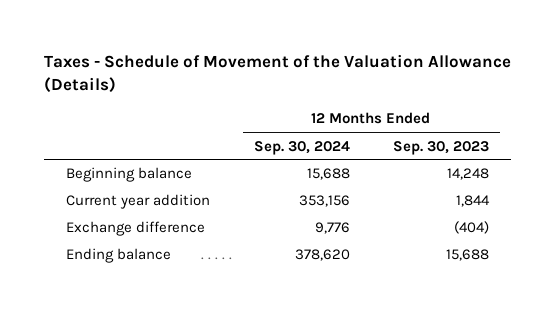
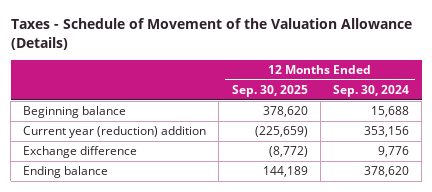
[393,140,490,155] Sep. 30, 2023 -> none
none -> [231,85,308,98] Sep. 30, 2025
[65,194,210,210] Current year addition -> [23,126,207,139] Current year (reduction) addition

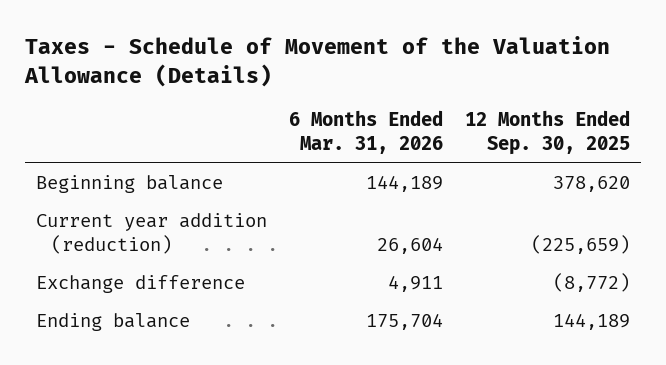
[332,85,409,98] Sep. 30, 2024 -> none
none -> [289,110,444,155] 6 Months Ended Mar. 31, 2026
[23,126,207,139] Current year (reduction) addition -> [36,213,268,255] Current year addition (reduction)

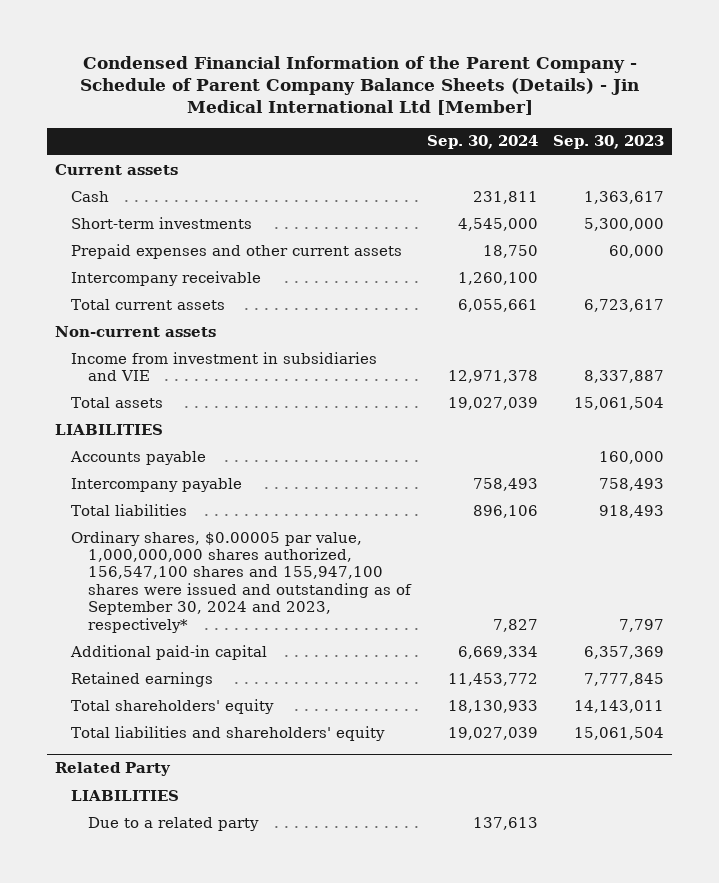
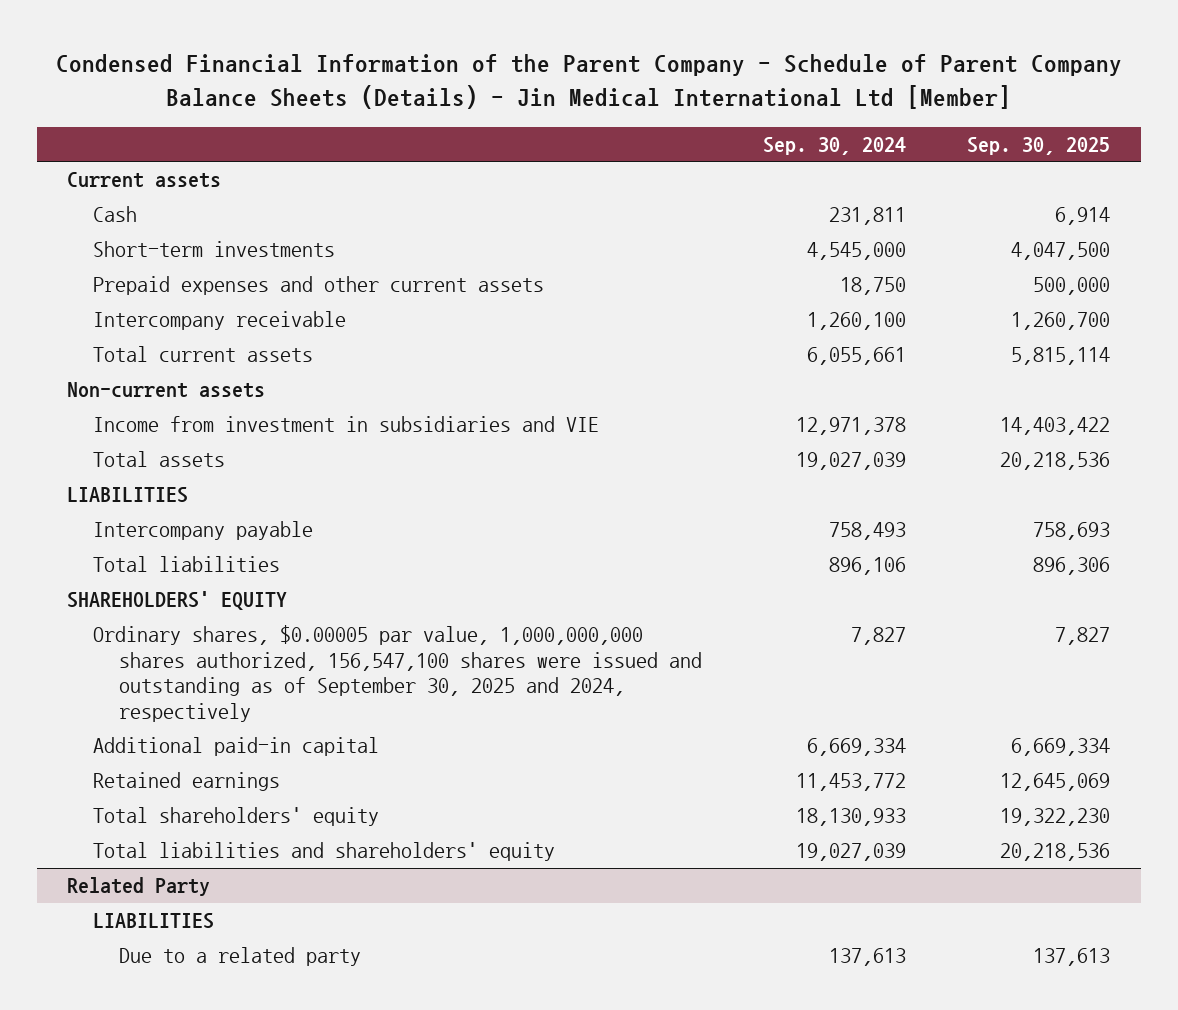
[553,135,665,150] Sep. 30, 2023 -> none
none -> [967,136,1111,155] Sep. 30, 2025
[70,450,207,465] Accounts payable -> none
none -> [67,591,288,611] SHAREHOLDERS' EQUITY
[71,530,412,633] Ordinary shares, $0.00005 par value, 1,000,000,000 shares authorized, 156,547,100 shares and 155,947,100 shares were issued and outstanding as of September 30, 2024 and 2023, respectively* -> [93,625,703,723] Ordinary shares, $0.00005 par value, 1,000,000,000 shares authorized, 156,547,100 shares were issued and outstanding as of September 30, 2025 and 2024, respectively

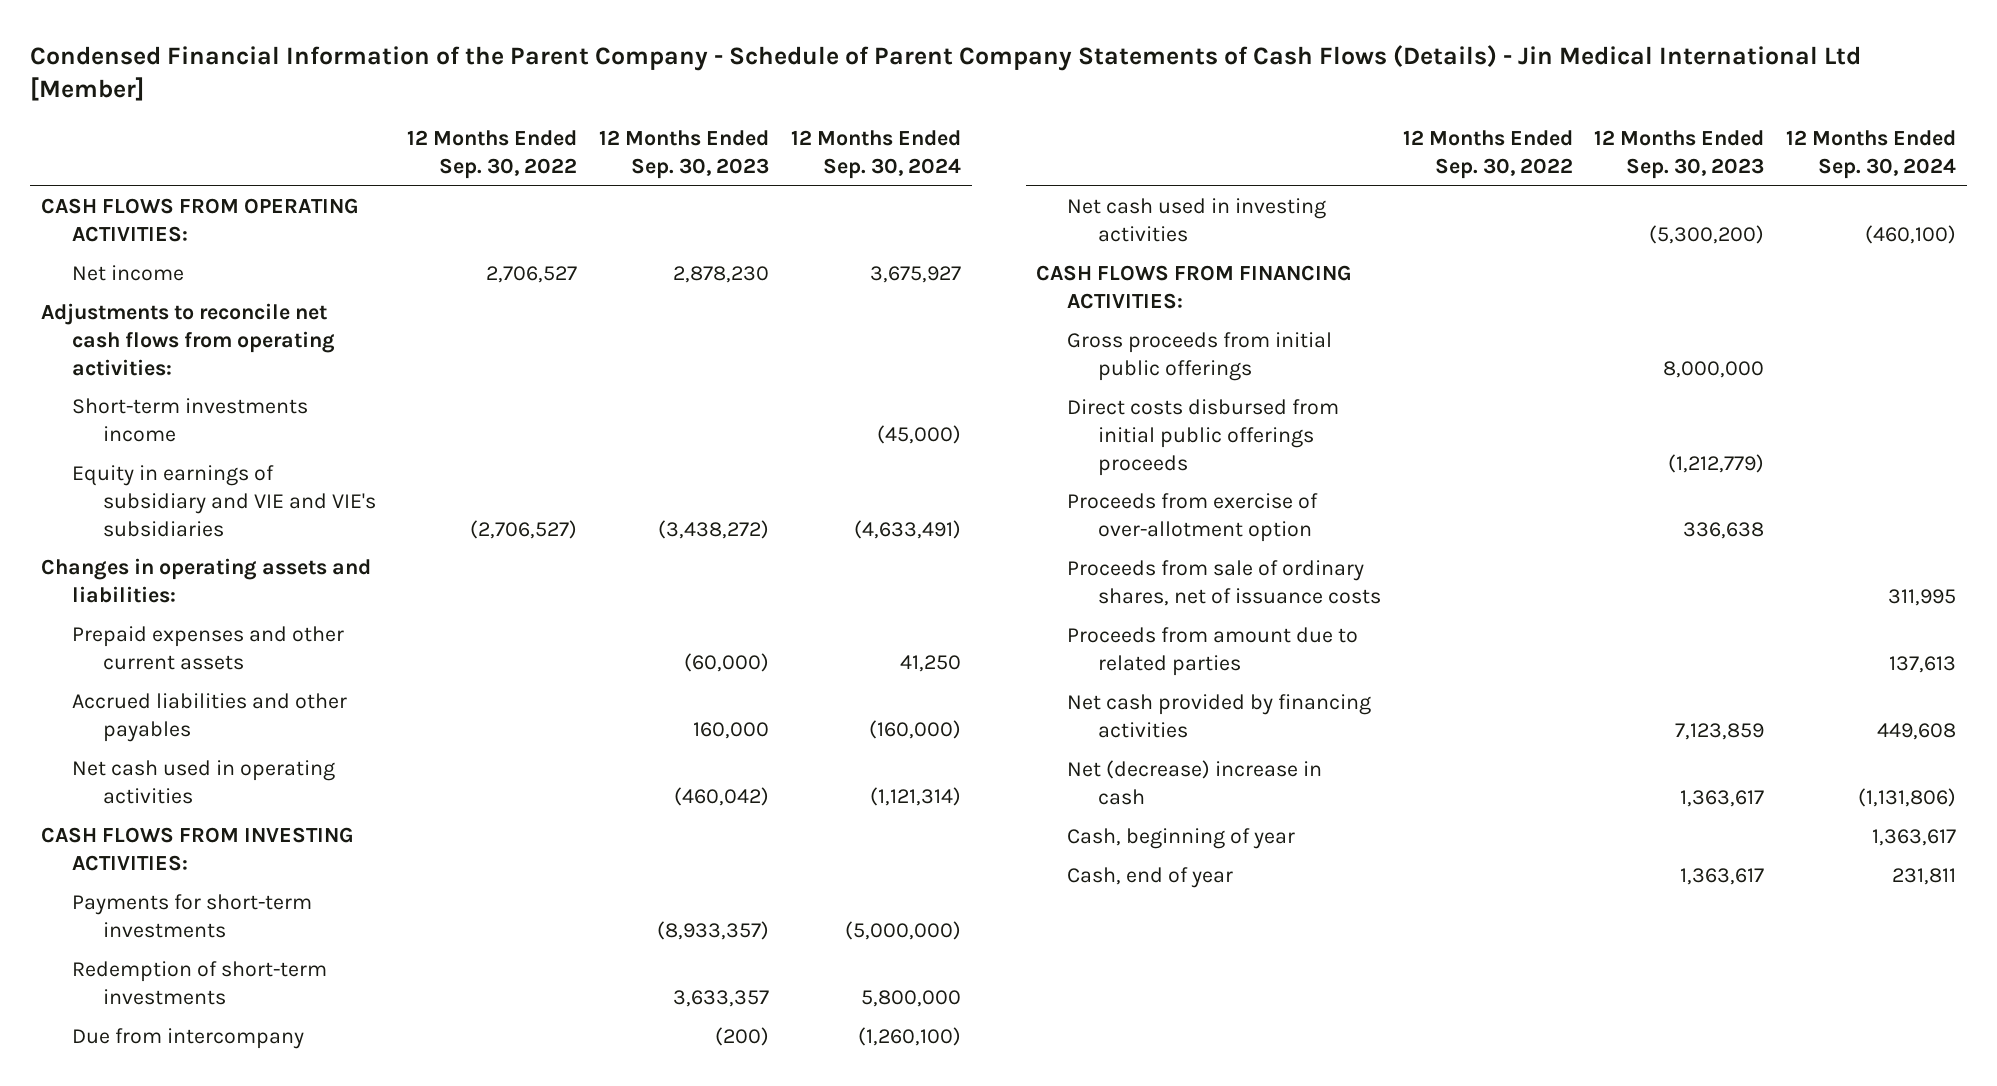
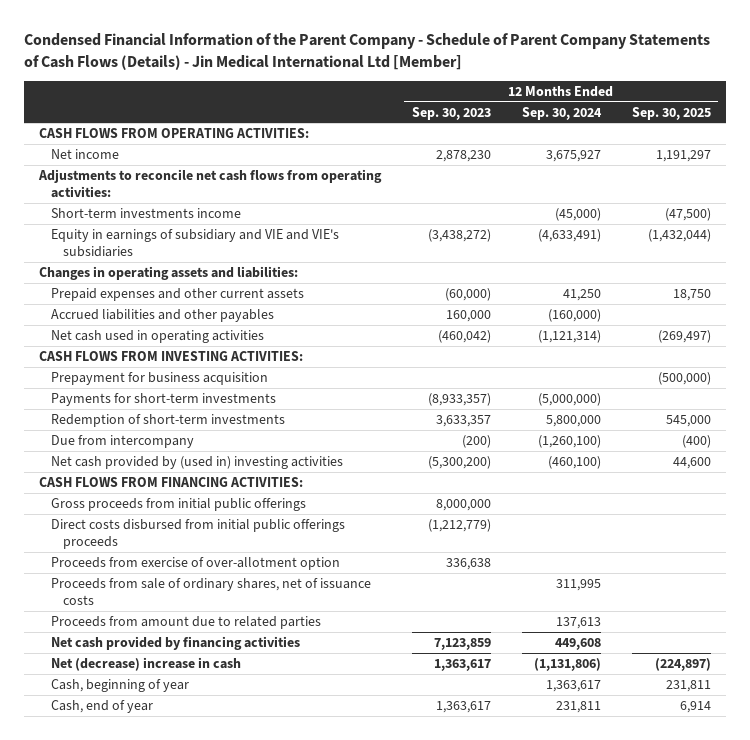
[407,130,578,180] 12 Months Ended Sep. 30, 2022 -> none
none -> [631,106,711,120] Sep. 30, 2025
none -> [51,371,269,385] Prepayment for business acquisition
[1067,198,1327,243] Net cash used in investing activities -> [51,455,344,469] Net cash provided by (used in) investing activities

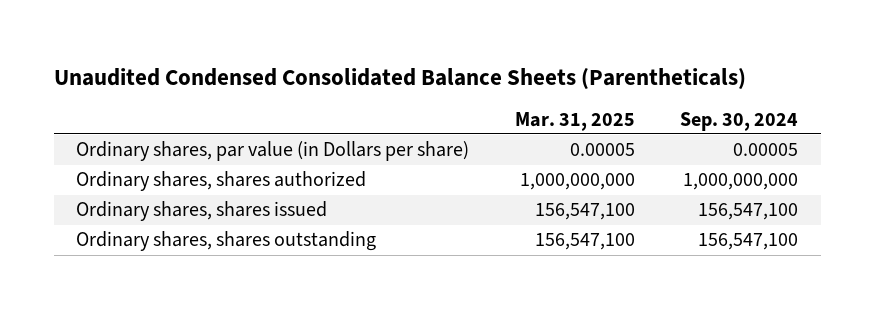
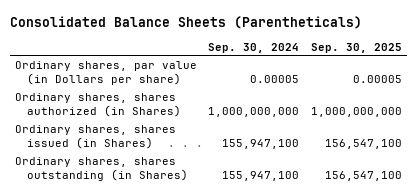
[53,67,746,90] Unaudited Condensed Consolidated Balance Sheets (Parentheticals) -> [9,16,362,30] Consolidated Balance Sheets (Parentheticals)
[514,111,635,131] Mar. 31, 2025 -> none
none -> [310,42,402,53] Sep. 30, 2025
[76,171,367,192] Ordinary shares, shares authorized -> [15,92,182,118] Ordinary shares, shares authorized (in Shares)
[76,201,328,222] Ordinary shares, shares issued -> [15,124,177,150] Ordinary shares, shares issued (in Shares)
[698,203,799,221] 156,547,100 -> [222,139,300,150] 155,947,100
[76,231,377,252] Ordinary shares, shares outstanding -> [15,156,189,182] Ordinary shares, shares outstanding (in Shares)
[698,233,799,251] 156,547,100 -> [222,171,300,182] 155,947,100

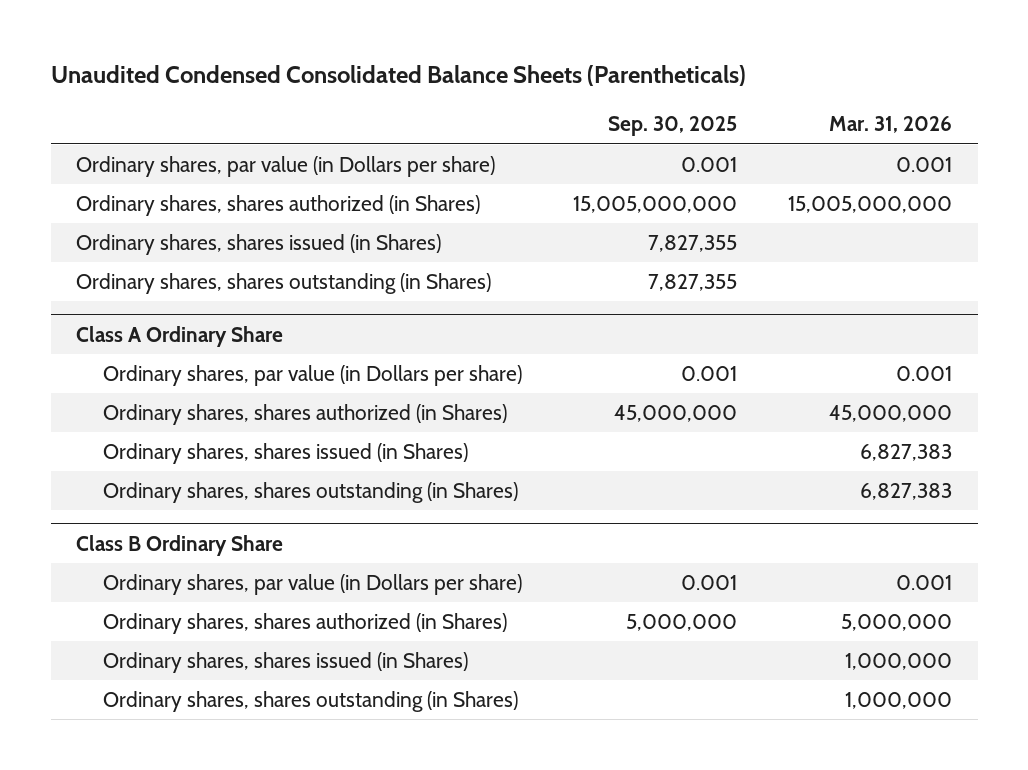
[9,16,362,30] Consolidated Balance Sheets (Parentheticals) -> [50,65,746,87] Unaudited Condensed Consolidated Balance Sheets (Parentheticals)
[208,42,300,53] Sep. 30, 2024 -> none
none -> [829,116,953,134] Mar. 31, 2026
[352,75,402,84] 0.00005 -> [680,157,737,173] 0.001
[310,107,402,118] 1,000,000,000 -> [572,196,737,214] 15,005,000,000
[324,139,402,150] 156,547,100 -> [647,235,737,253] 7,827,355
[324,171,402,182] 156,547,100 -> [647,274,737,292] 7,827,355
none -> [76,325,284,347] Class A Ordinary Share
none -> [102,365,522,387] Ordinary shares, par value (in Dollars per share)
none -> [102,404,507,426] Ordinary shares, shares authorized (in Shares)
none -> [102,443,468,465] Ordinary shares, shares issued (in Shares)
none -> [102,482,518,504] Ordinary shares, shares outstanding (in Shares)
none -> [76,534,284,556] Class B Ordinary Share
none -> [102,574,522,596] Ordinary shares, par value (in Dollars per share)
none -> [102,613,507,635] Ordinary shares, shares authorized (in Shares)
none -> [102,652,468,674] Ordinary shares, shares issued (in Shares)
none -> [102,691,518,713] Ordinary shares, shares outstanding (in Shares)

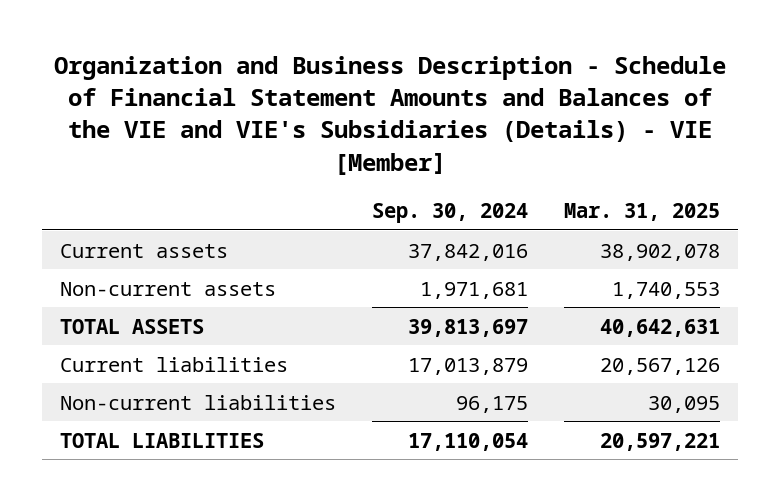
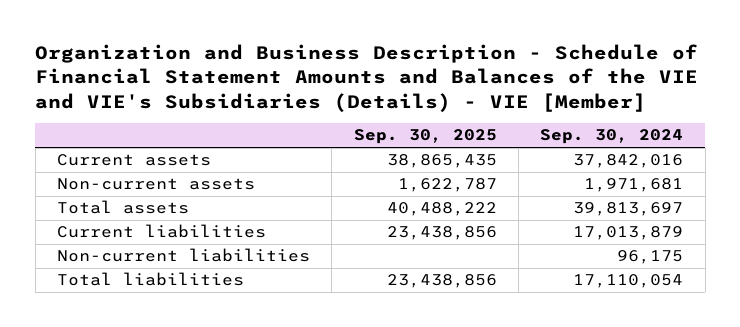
[564,202,721,221] Mar. 31, 2025 -> none
none -> [353,129,497,145] Sep. 30, 2025
[59,318,204,334] TOTAL ASSETS -> [57,200,190,215] Total assets
[59,432,264,448] TOTAL LIABILITIES -> [57,272,245,287] Total liabilities

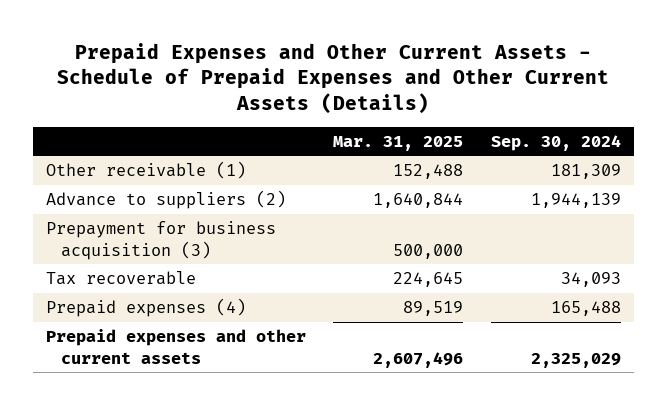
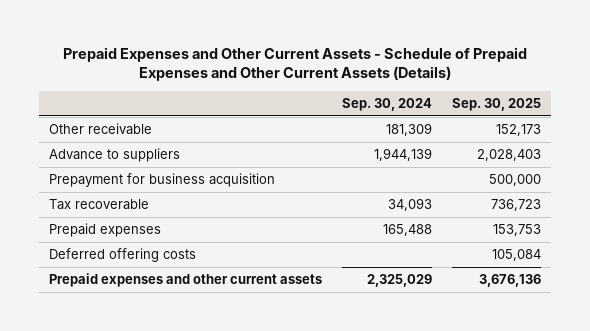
[333,135,464,151] Mar. 31, 2025 -> none
none -> [452,98,542,112] Sep. 30, 2025
[46,161,247,180] Other receivable (1) -> [48,122,152,135] Other receivable
[46,190,287,210] Advance to suppliers (2) -> [48,147,180,162] Advance to suppliers
[46,221,277,260] Prepayment for business acquisition (3) -> [48,172,275,187] Prepayment for business acquisition
[46,298,247,318] Prepaid expenses (4) -> [48,222,161,237] Prepaid expenses
none -> [48,247,196,262] Deferred offering costs

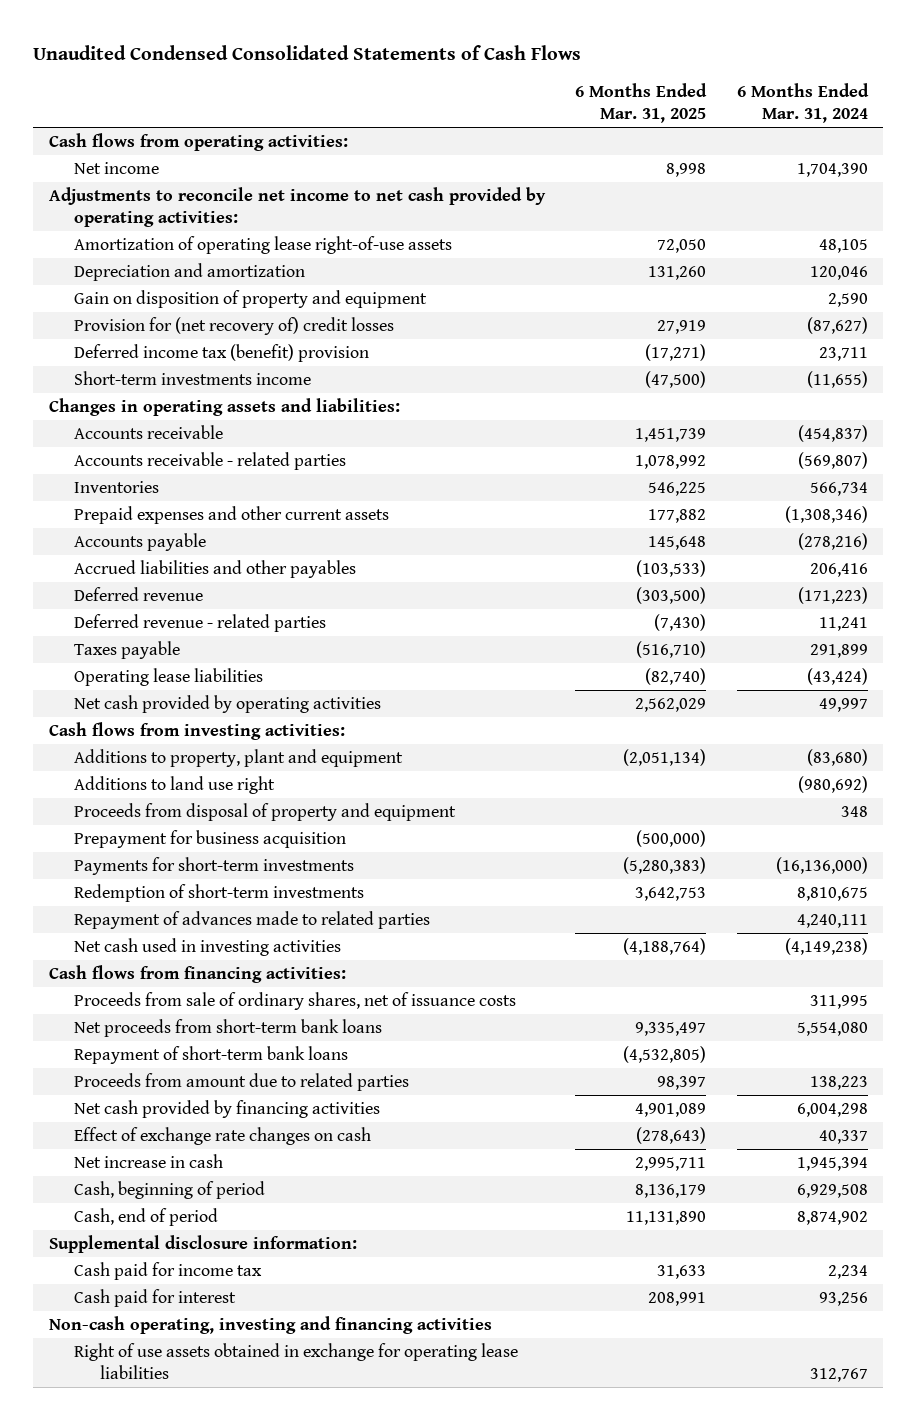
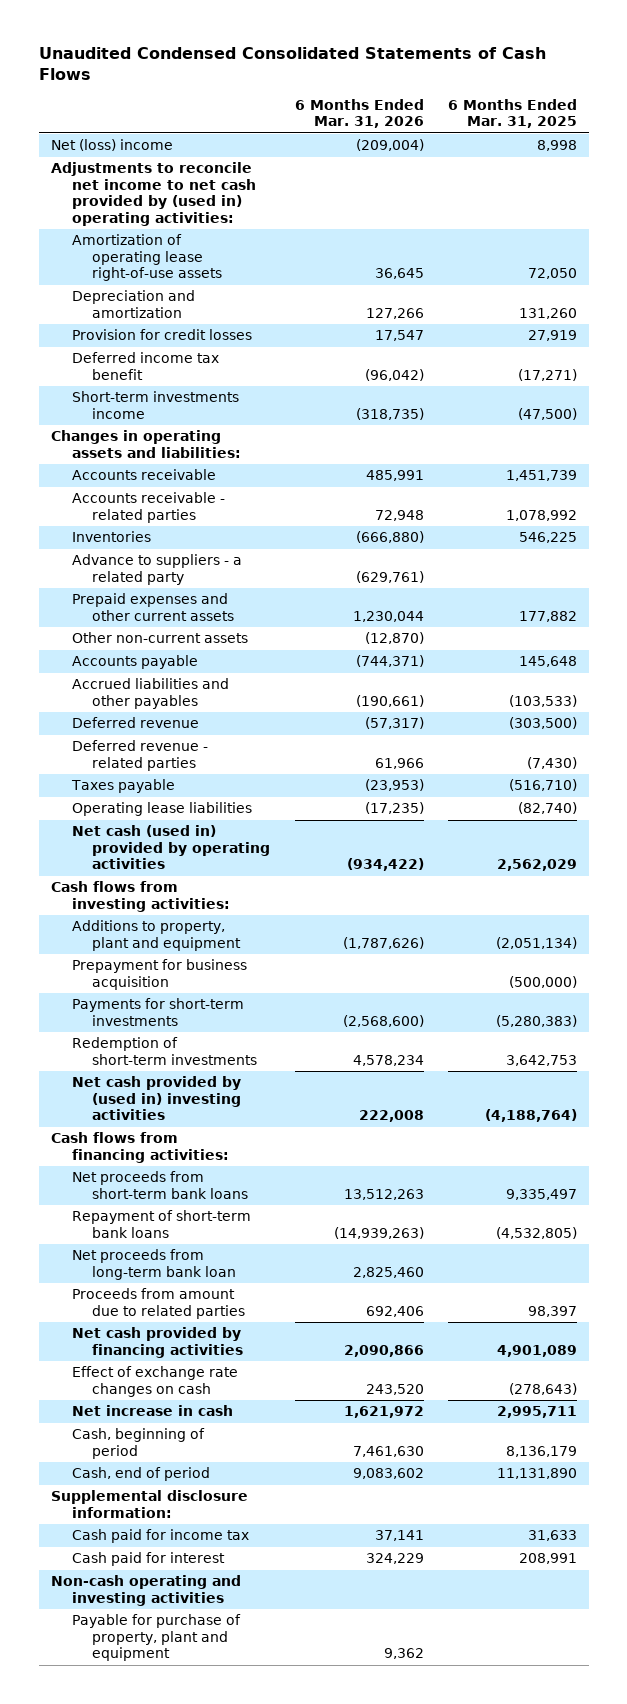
[737,82,870,124] 6 Months Ended Mar. 31, 2024 -> none
none -> [294,98,424,129] 6 Months Ended Mar. 31, 2026
[48,132,348,151] Cash flows from operating activities: -> none
[74,161,160,174] Net income -> [50,139,173,152] Net (loss) income
[48,186,546,228] Adjustments to reconcile net income to net cash provided by operating activities: -> [50,162,256,226] Adjustments to reconcile net income to net cash provided by (used in) operating activities:
[74,289,428,308] Gain on disposition of property and equipment -> none
[74,316,395,335] Provision for (net recovery of) credit losses -> [71,329,252,341] Provision for credit losses
[74,343,370,362] Deferred income tax (benefit) provision -> [71,352,219,380] Deferred income tax benefit
none -> [71,554,242,585] Advance to suppliers - a related party
none -> [71,632,248,644] Other non-current assets
[74,694,382,713] Net cash provided by operating activities -> [71,825,271,870] Net cash (used in) provided by operating activities
[74,775,276,794] Additions to land use right -> none
[74,802,457,821] Proceeds from disposal of property and equipment -> none
[74,910,431,929] Repayment of advances made to related parties -> none
[74,937,342,956] Net cash used in investing activities -> [71,1076,242,1121] Net cash provided by (used in) investing activities
[74,991,517,1010] Proceeds from sale of ordinary shares, net of issuance costs -> none
none -> [71,1249,237,1280] Net proceeds from long-term bank loan
[74,1342,519,1380] Right of use assets obtained in exchange for operating lease liabilities -> none
[48,1315,492,1334] Non-cash operating, investing and financing activities -> [50,1575,241,1606] Non-cash operating and investing activities
none -> [71,1614,241,1662] Payable for purchase of property, plant and equipment

